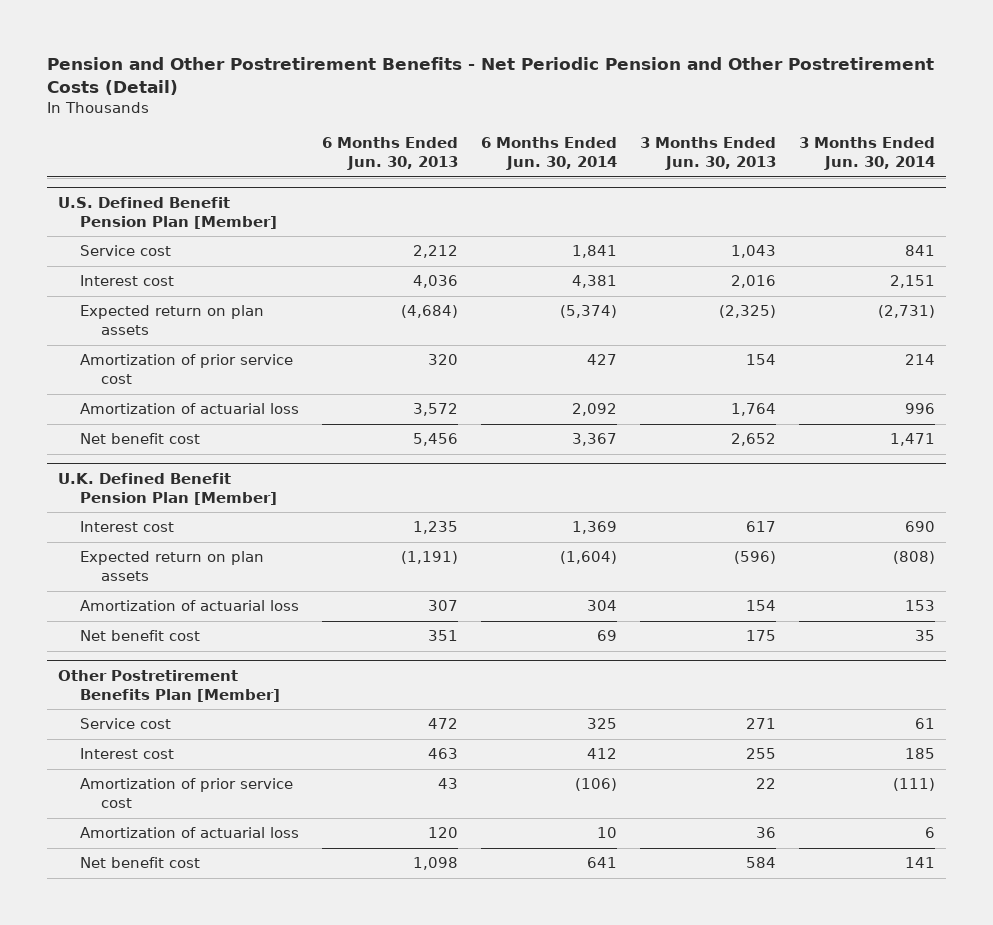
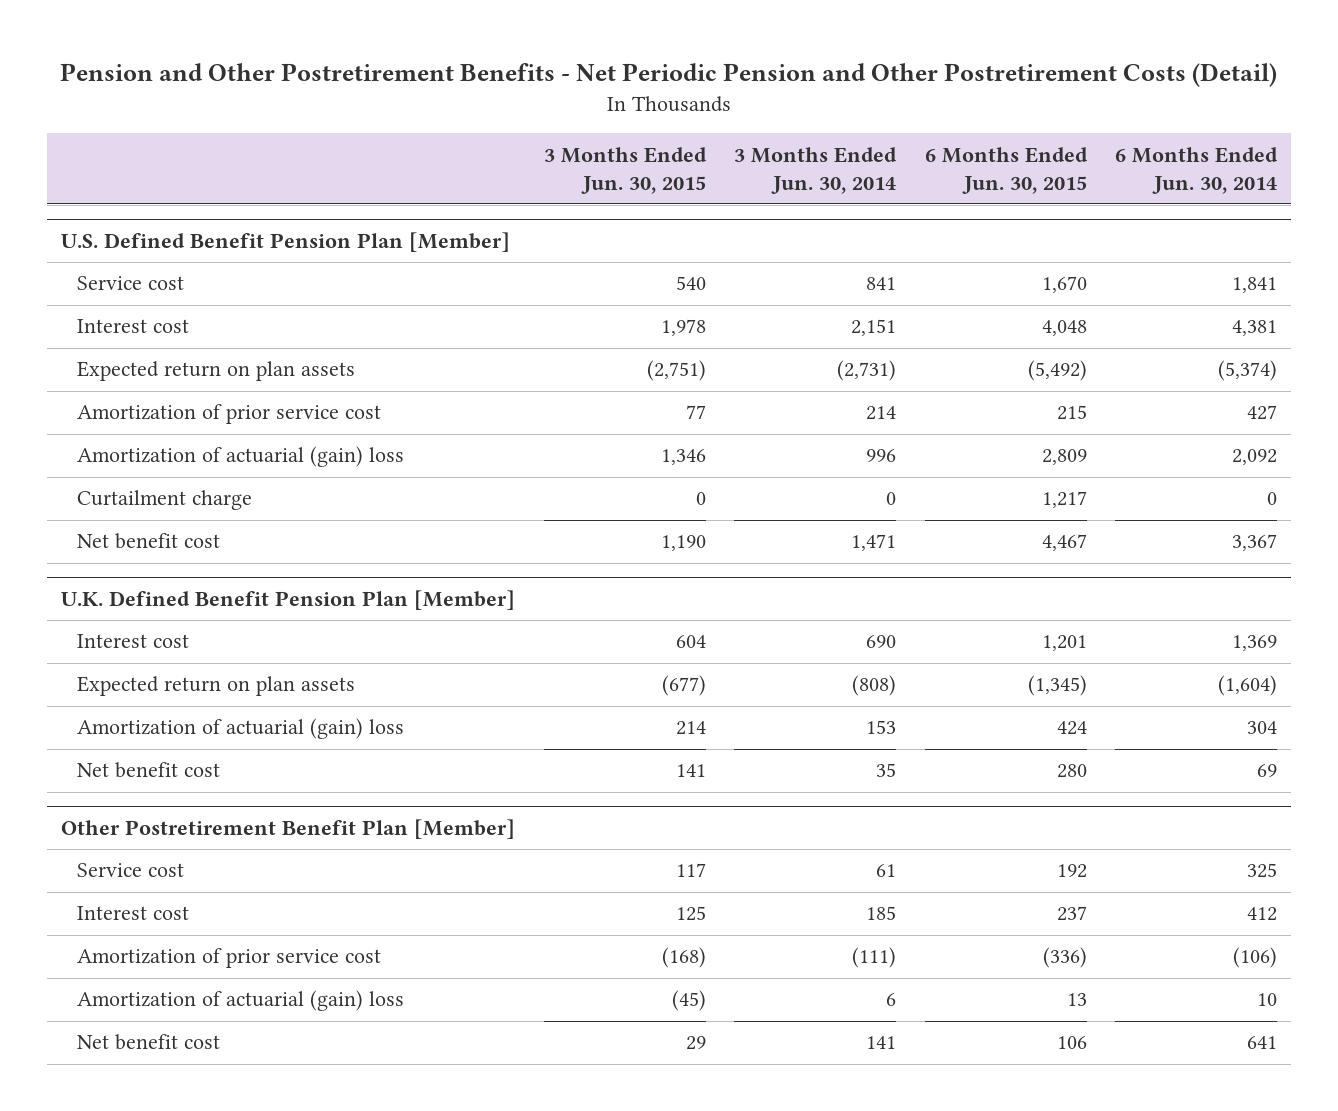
[321,137,458,171] 6 Months Ended Jun. 30, 2013 -> none
[639,137,776,171] 3 Months Ended Jun. 30, 2013 -> none
none -> [543,146,707,194] 3 Months Ended Jun. 30, 2015
none -> [924,146,1088,194] 6 Months Ended Jun. 30, 2015
[79,403,299,415] Amortization of actuarial loss -> [77,446,405,468] Amortization of actuarial (gain) loss
none -> [77,490,253,511] Curtailment charge
[79,600,299,612] Amortization of actuarial loss -> [77,718,405,740] Amortization of actuarial (gain) loss
[58,669,280,702] Other Postretirement Benefits Plan [Member] -> [61,818,516,839] Other Postretirement Benefit Plan [Member]
[79,827,299,839] Amortization of actuarial loss -> [77,990,405,1012] Amortization of actuarial (gain) loss

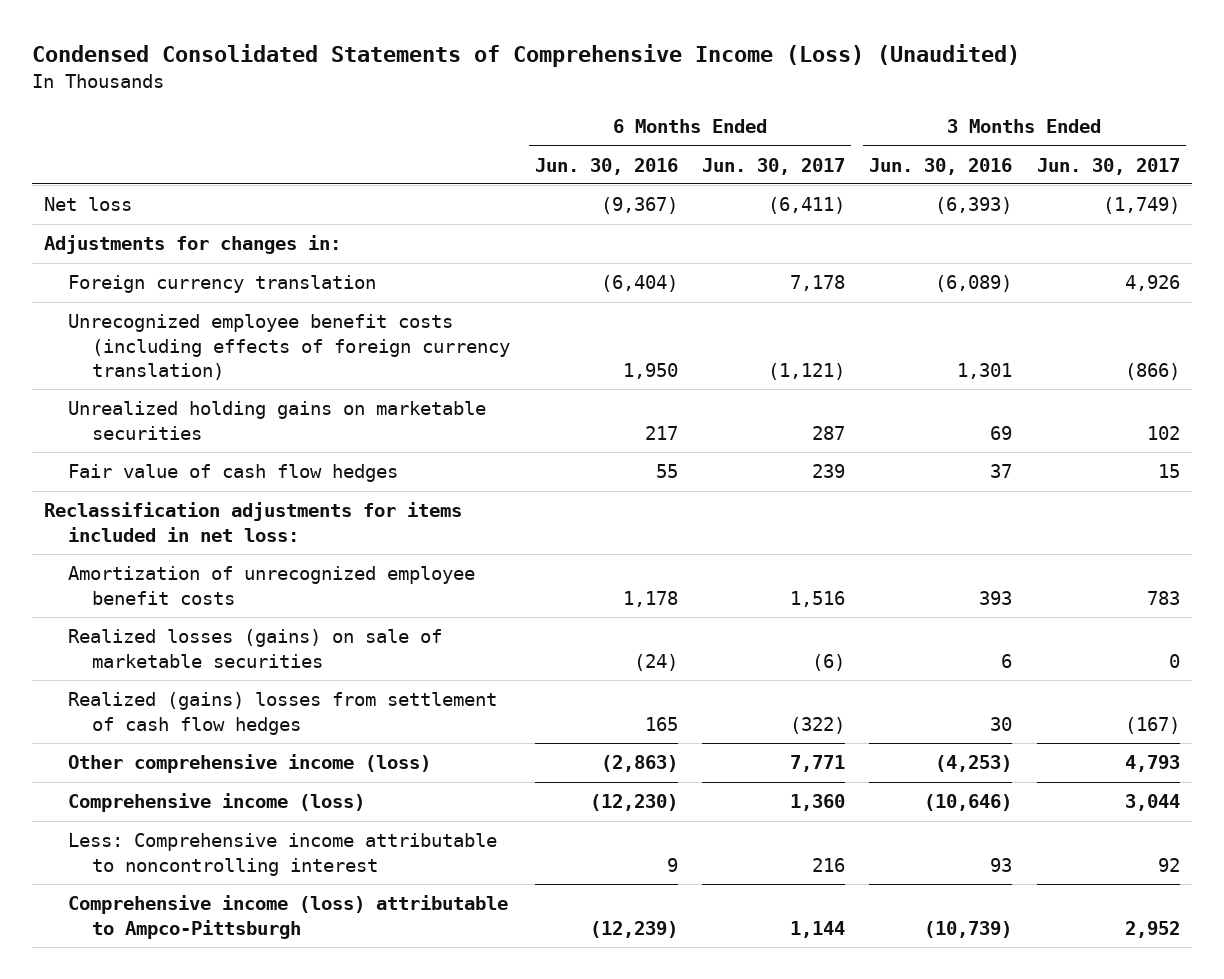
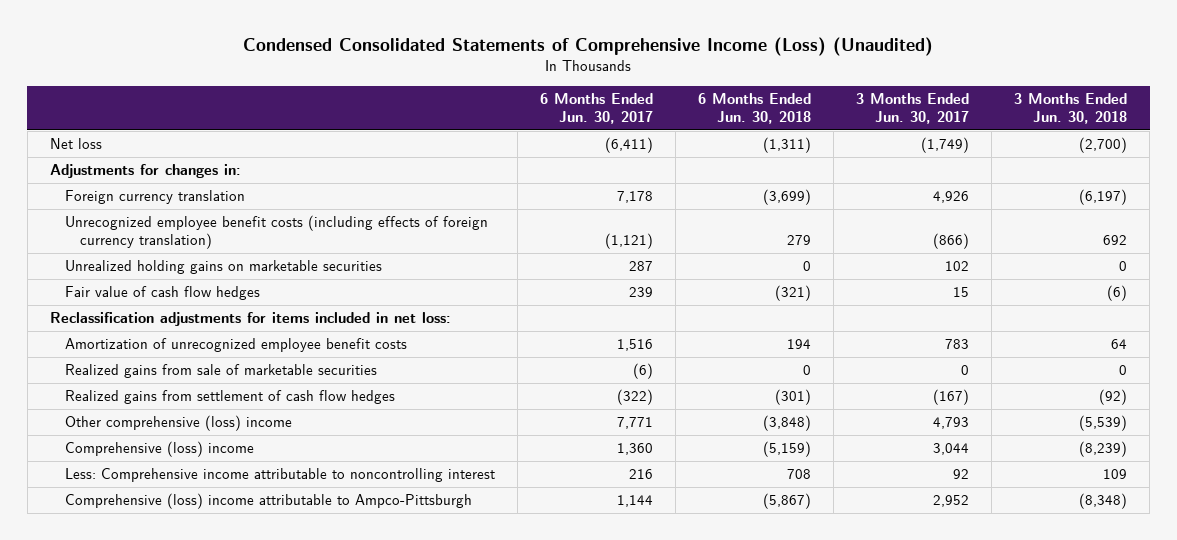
[534,157,678,175] Jun. 30, 2016 -> none
[869,157,1013,175] Jun. 30, 2016 -> none
none -> [697,93,811,124] 6 Months Ended Jun. 30, 2018
none -> [1014,93,1128,124] 3 Months Ended Jun. 30, 2018
[68,629,443,668] Realized losses (gains) on sale of marketable securities -> [64,364,377,379] Realized gains from sale of marketable securities
[68,692,498,735] Realized (gains) losses from settlement of cash flow hedges -> [64,390,395,405] Realized gains from settlement of cash flow hedges
[68,754,432,774] Other comprehensive income (loss) -> [64,415,292,432] Other comprehensive (loss) income
[68,793,366,813] Comprehensive income (loss) -> [64,441,254,458] Comprehensive (loss) income
[68,895,509,939] Comprehensive income (loss) attributable to Ampco-Pittsburgh -> [64,493,472,510] Comprehensive (loss) income attributable to Ampco-Pittsburgh

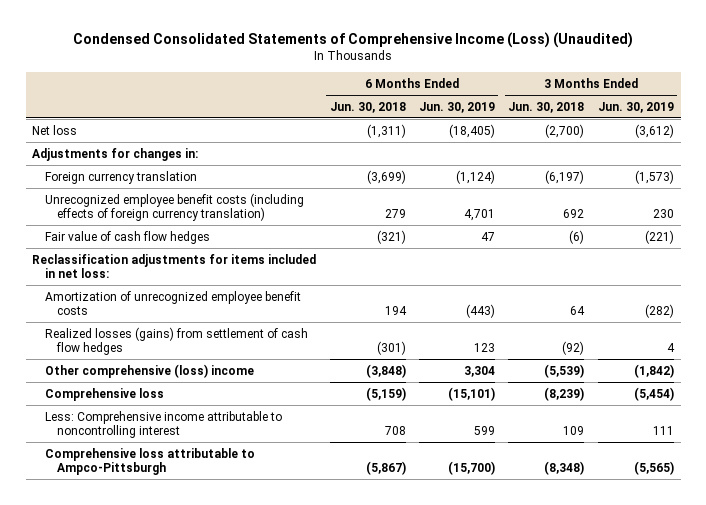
[539,93,653,124] 6 Months Ended Jun. 30, 2017 -> none
[856,93,970,124] 3 Months Ended Jun. 30, 2017 -> none
none -> [419,101,496,113] Jun. 30, 2019
none -> [597,101,674,113] Jun. 30, 2019
[64,260,382,275] Unrealized holding gains on marketable securities -> none
[64,364,377,379] Realized gains from sale of marketable securities -> none
[64,390,395,405] Realized gains from settlement of cash flow hedges -> [44,326,308,356] Realized losses (gains) from settlement of cash flow hedges
[64,441,254,458] Comprehensive (loss) income -> [44,387,164,401] Comprehensive loss
[64,493,472,510] Comprehensive (loss) income attributable to Ampco-Pittsburgh -> [44,447,255,476] Comprehensive loss attributable to Ampco-Pittsburgh

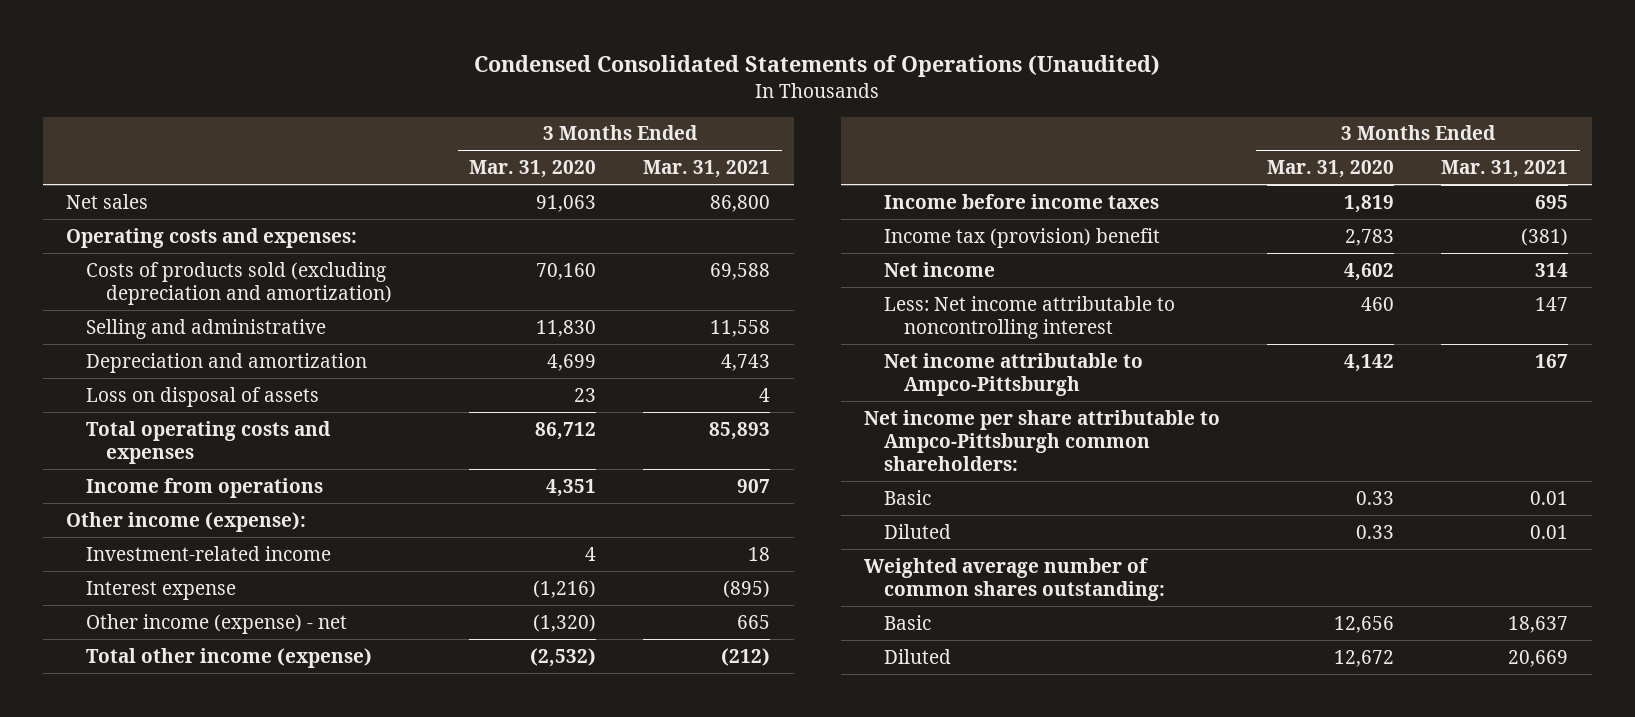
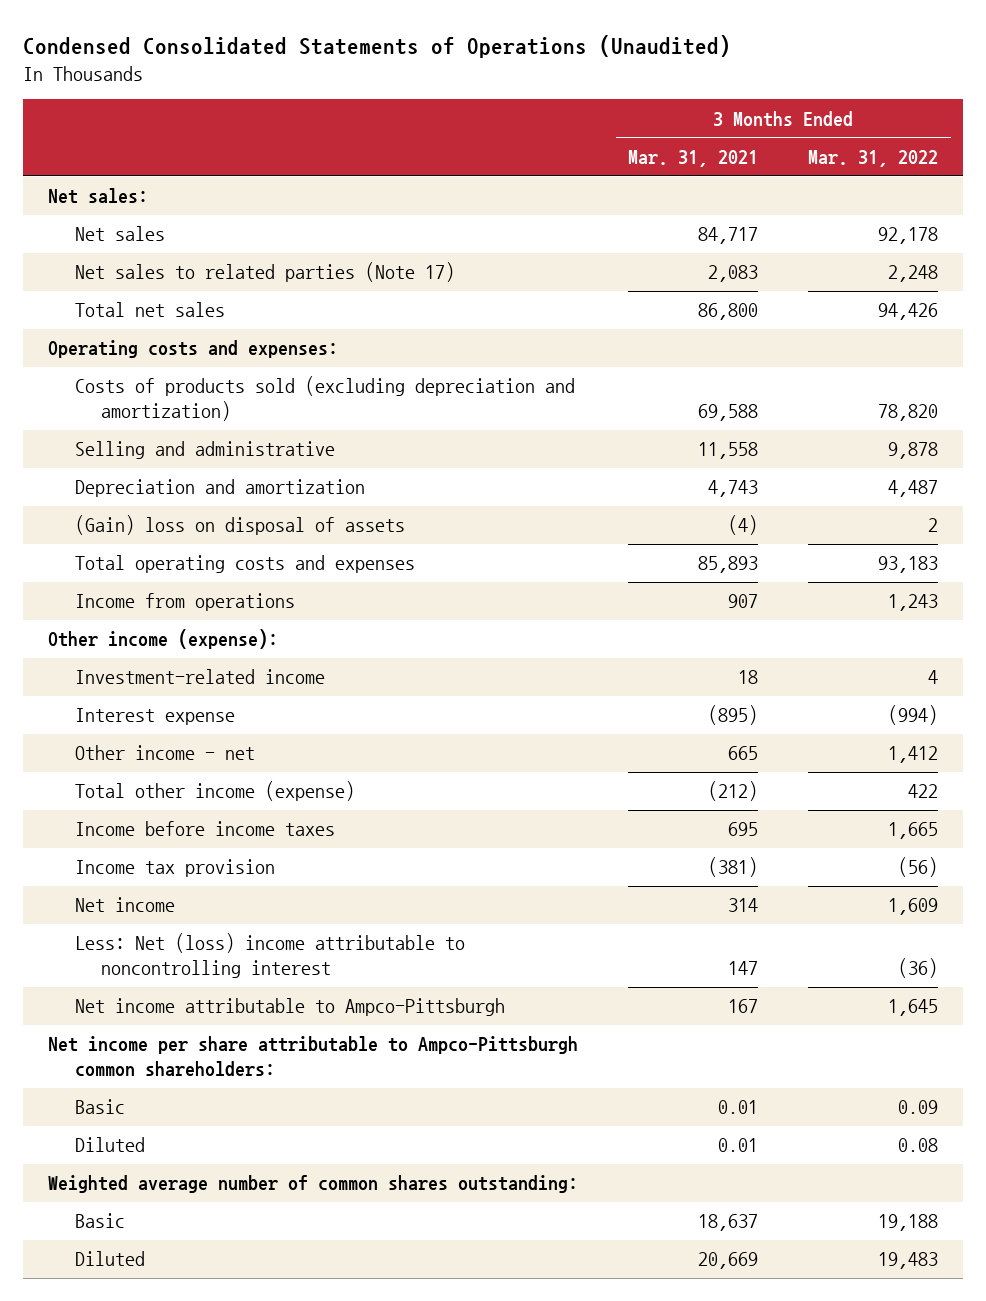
[469,160,597,179] Mar. 31, 2020 -> none
none -> [808,149,939,167] Mar. 31, 2022
none -> [47,188,148,205] Net sales:
[710,194,771,212] 86,800 -> [698,227,759,245] 84,717
none -> [74,262,455,283] Net sales to related parties (Note 17)
none -> [74,302,225,318] Total net sales
[86,386,320,407] Loss on disposal of assets -> [74,515,405,536] (Gain) loss on disposal of assets
[759,387,771,402] 4 -> [728,515,759,536] (4)
[86,613,348,634] Other income (expense) - net -> [74,745,255,761] Other income - net
[884,227,1161,248] Income tax (provision) benefit -> [74,859,275,878] Income tax provision
[884,295,1176,339] Less: Net income attributable to noncontrolling interest -> [74,933,465,978] Less: Net (loss) income attributable to noncontrolling interest

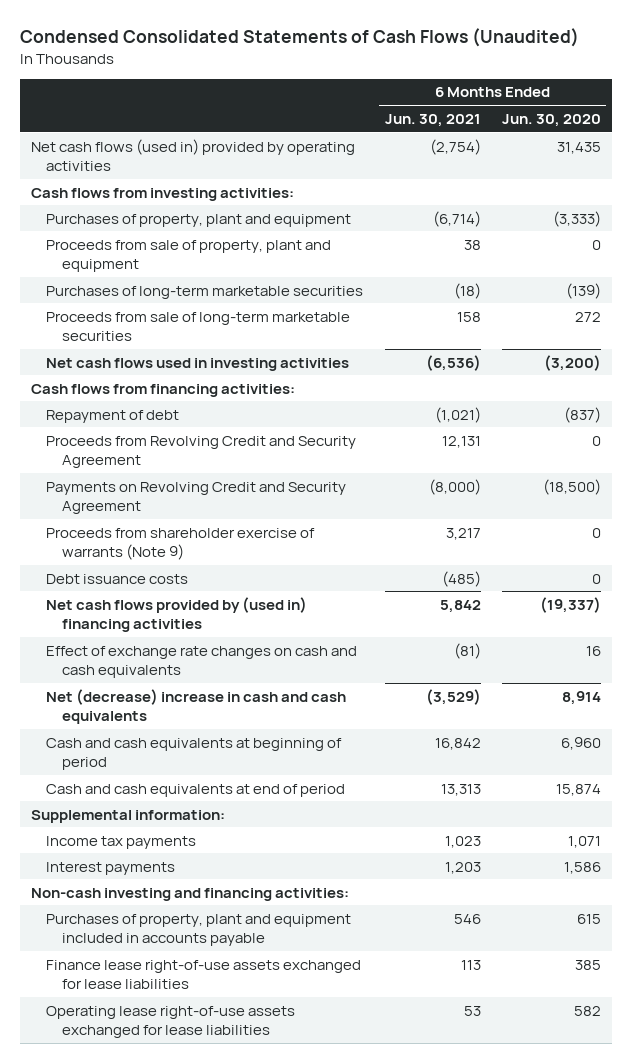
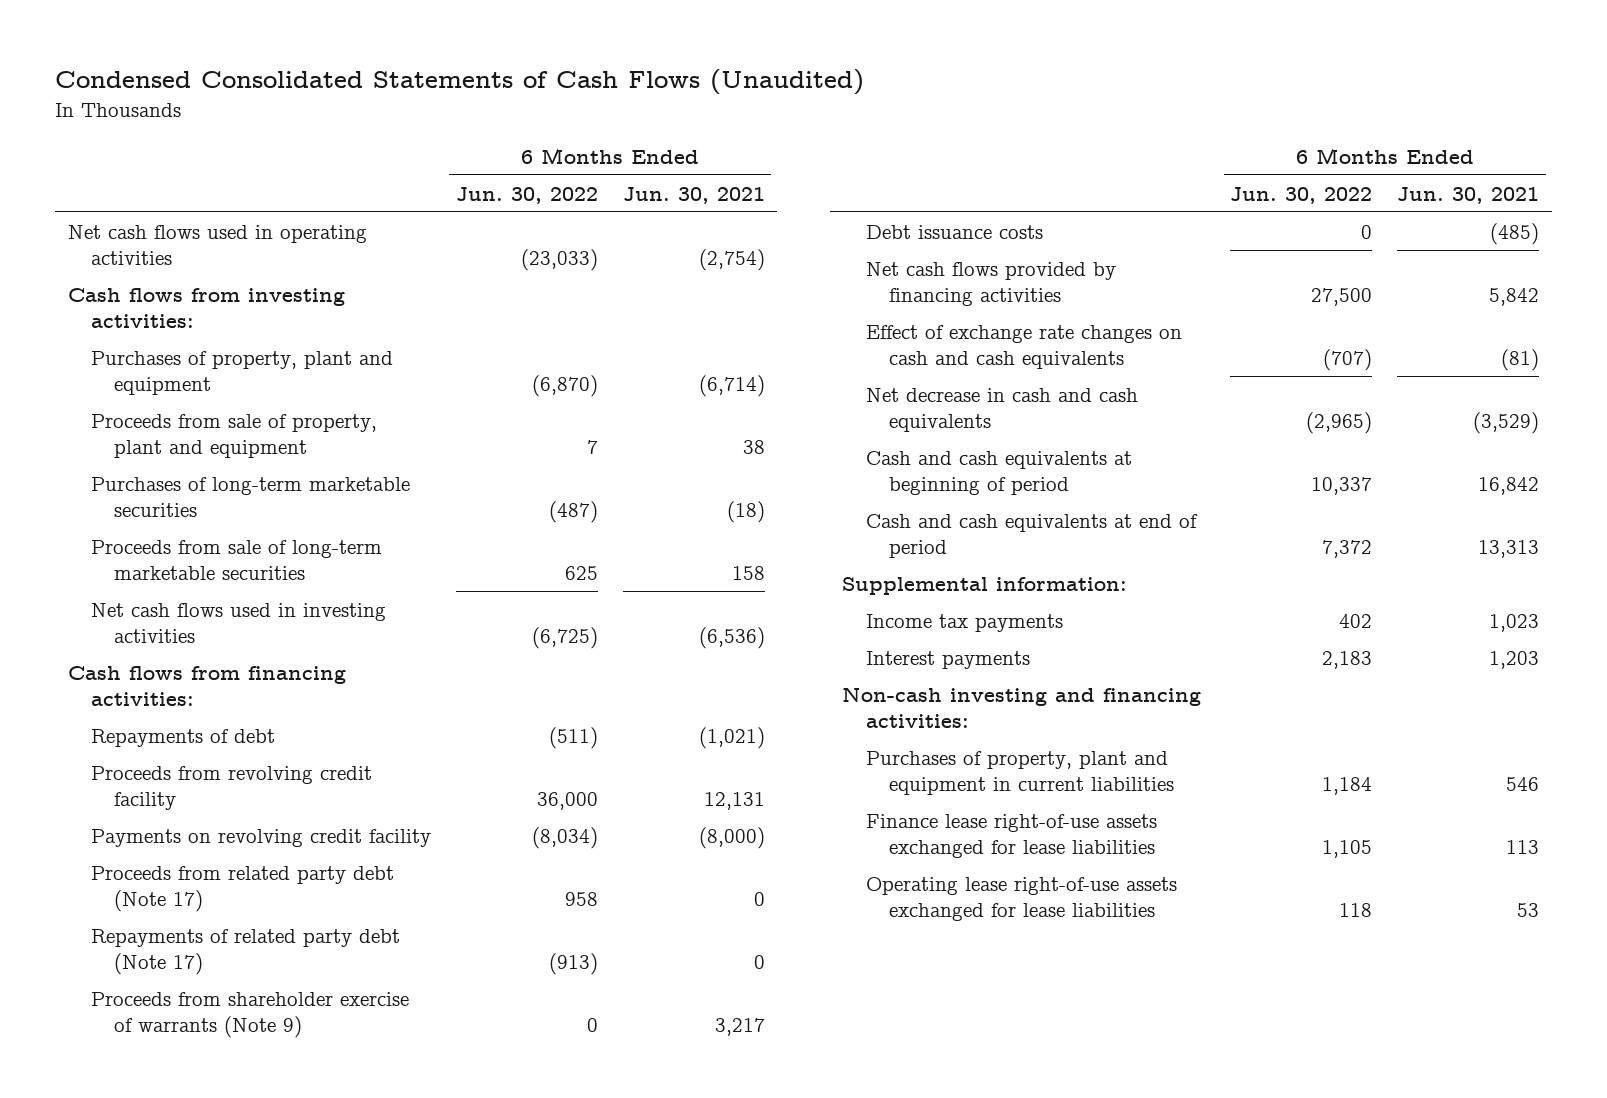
[502,113,602,127] Jun. 30, 2020 -> none
none -> [455,186,598,204] Jun. 30, 2022
[30,138,355,172] Net cash flows (used in) provided by operating activities -> [67,224,367,265] Net cash flows used in operating activities
[46,409,180,423] Repayment of debt -> [90,728,275,747] Repayments of debt
[46,435,357,469] Proceeds from Revolving Credit and Security Agreement -> [90,765,372,810] Proceeds from revolving credit facility
[46,481,347,515] Payments on Revolving Credit and Security Agreement -> [90,828,431,847] Payments on revolving credit facility
none -> [90,865,394,912] Proceeds from related party debt (Note 17)
none -> [90,928,400,975] Repayments of related party debt (Note 17)
[46,596,308,633] Net cash flows provided by (used in) financing activities -> [865,261,1116,306] Net cash flows provided by financing activities
[46,688,347,725] Net (decrease) increase in cash and cash equivalents -> [865,387,1138,432] Net decrease in cash and cash equivalents
[46,913,352,947] Purchases of property, plant and equipment included in accounts payable -> [865,750,1174,795] Purchases of property, plant and equipment in current liabilities

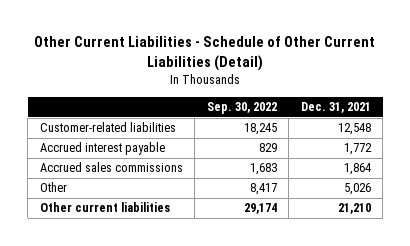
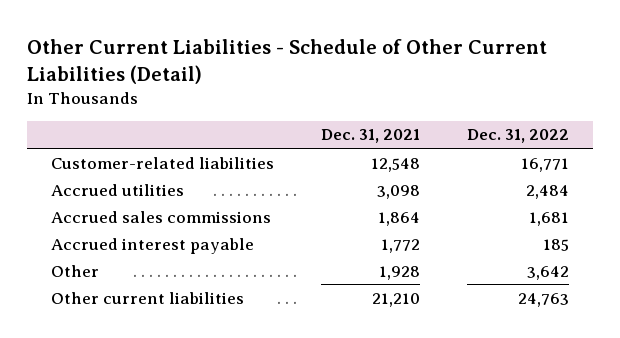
[206,102,277,115] Sep. 30, 2022 -> none
none -> [467,129,570,144] Dec. 31, 2022
none -> [50,183,184,196] Accrued utilities
[39,142,165,156] Accrued interest payable -> [50,237,254,254] Accrued interest payable
[343,183,371,196] 5,026 -> [378,265,420,280] 1,928

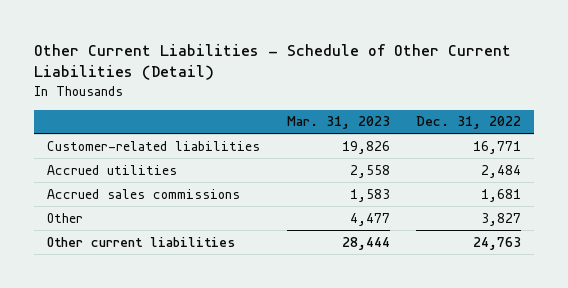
[320,129,420,144] Dec. 31, 2021 -> none
none -> [286,116,390,130] Mar. 31, 2023
[50,237,254,254] Accrued interest payable -> none
[527,265,570,280] 3,642 -> [480,212,521,226] 3,827

